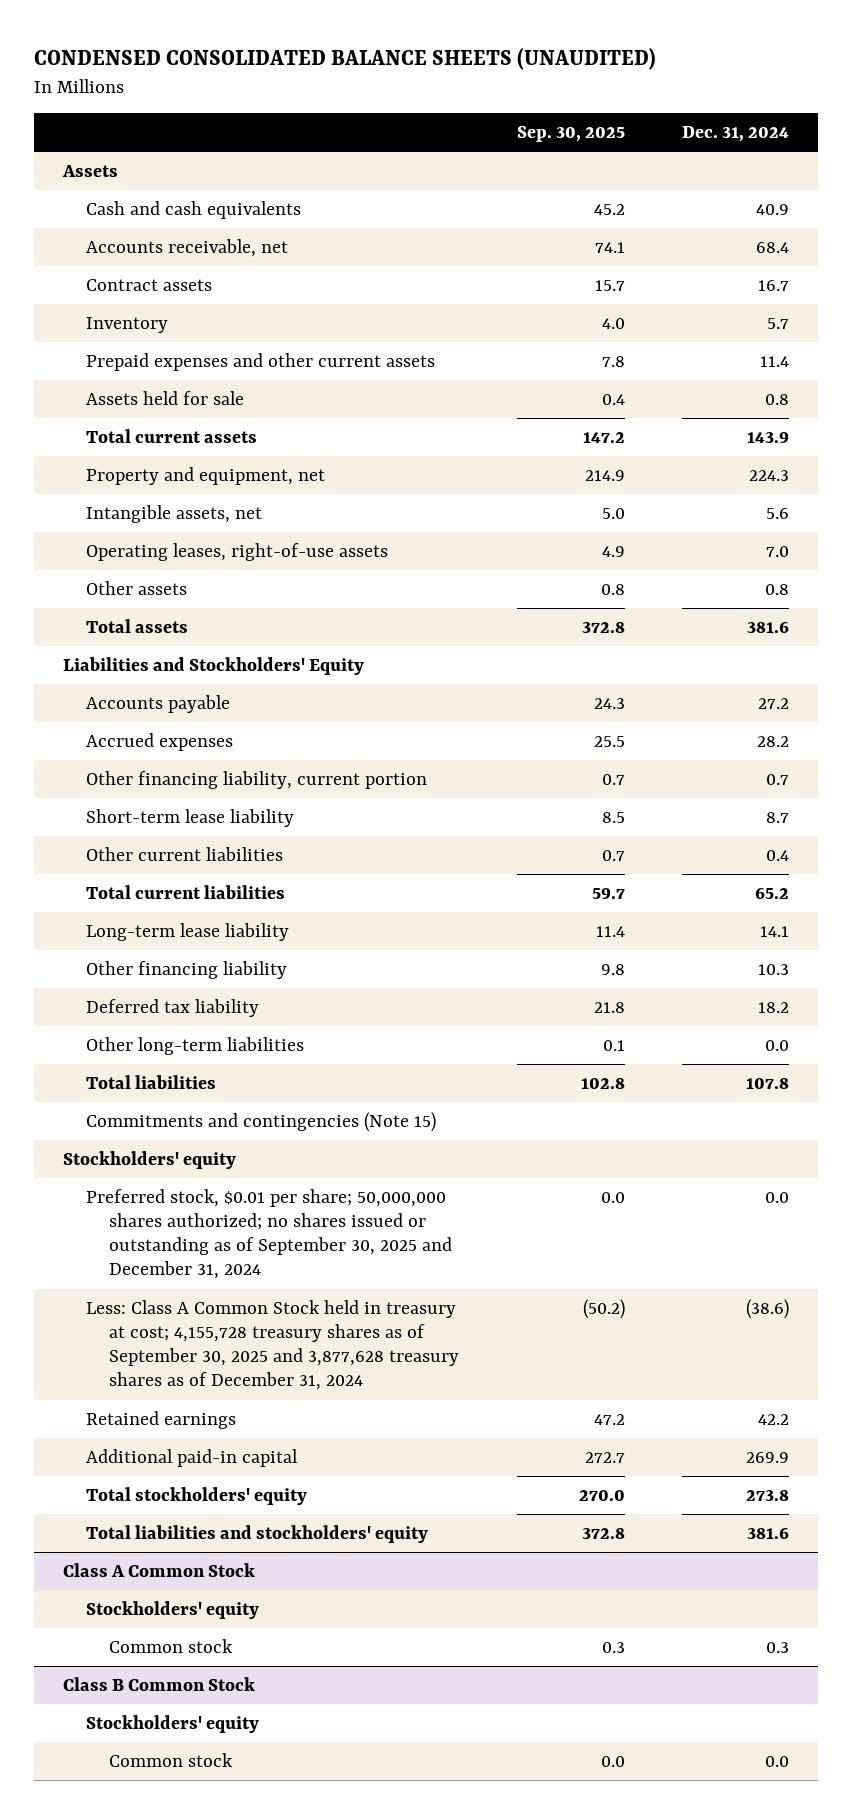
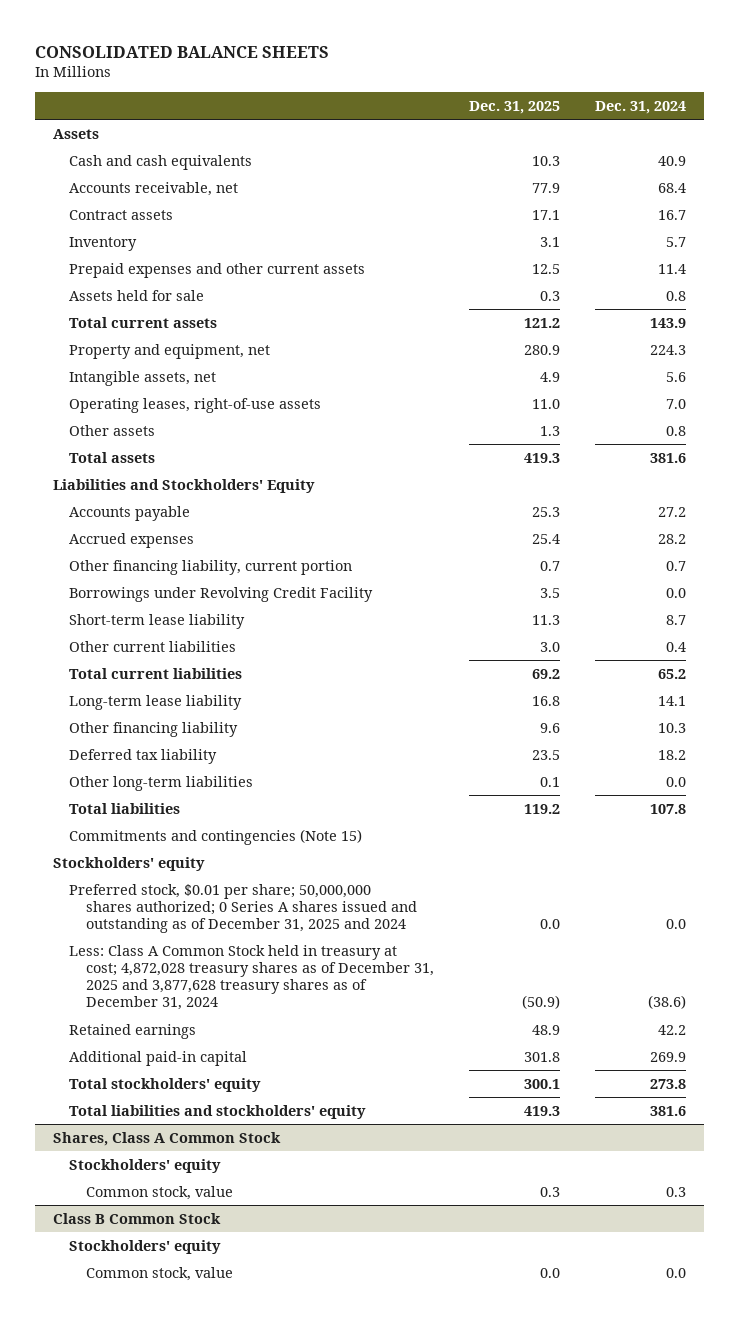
[33,48,656,71] CONDENSED CONSOLIDATED BALANCE SHEETS (UNAUDITED) -> [35,45,330,58] CONSOLIDATED BALANCE SHEETS
[516,125,625,142] Sep. 30, 2025 -> none
none -> [469,100,561,114] Dec. 31, 2025
none -> [69,586,374,602] Borrowings under Revolving Credit Facility
[85,1188,452,1280] Preferred stock, $0.01 per share; 50,000,000 shares authorized; no shares issued or outstanding as of September 30, 2025 and December 31, 2024 -> [69,883,417,934] Preferred stock, $0.01 per share; 50,000,000 shares authorized; 0 Series A shares issued and outstanding as of December 31, 2025 and 2024
[85,1299,459,1391] Less: Class A Common Stock held in treasury at cost; 4,155,728 treasury shares as of September 30, 2025 and 3,877,628 treasury shares as of December 31, 2024 -> [69,944,434,1011] Less: Class A Common Stock held in treasury at cost; 4,872,028 treasury shares as of December 31, 2025 and 3,877,628 treasury shares as of December 31, 2024
[62,1562,255,1577] Class A Common Stock -> [52,1131,281,1146] Shares, Class A Common Stock
[108,1638,233,1653] Common stock -> [85,1185,233,1200] Common stock, value
[108,1752,233,1767] Common stock -> [85,1266,233,1281] Common stock, value

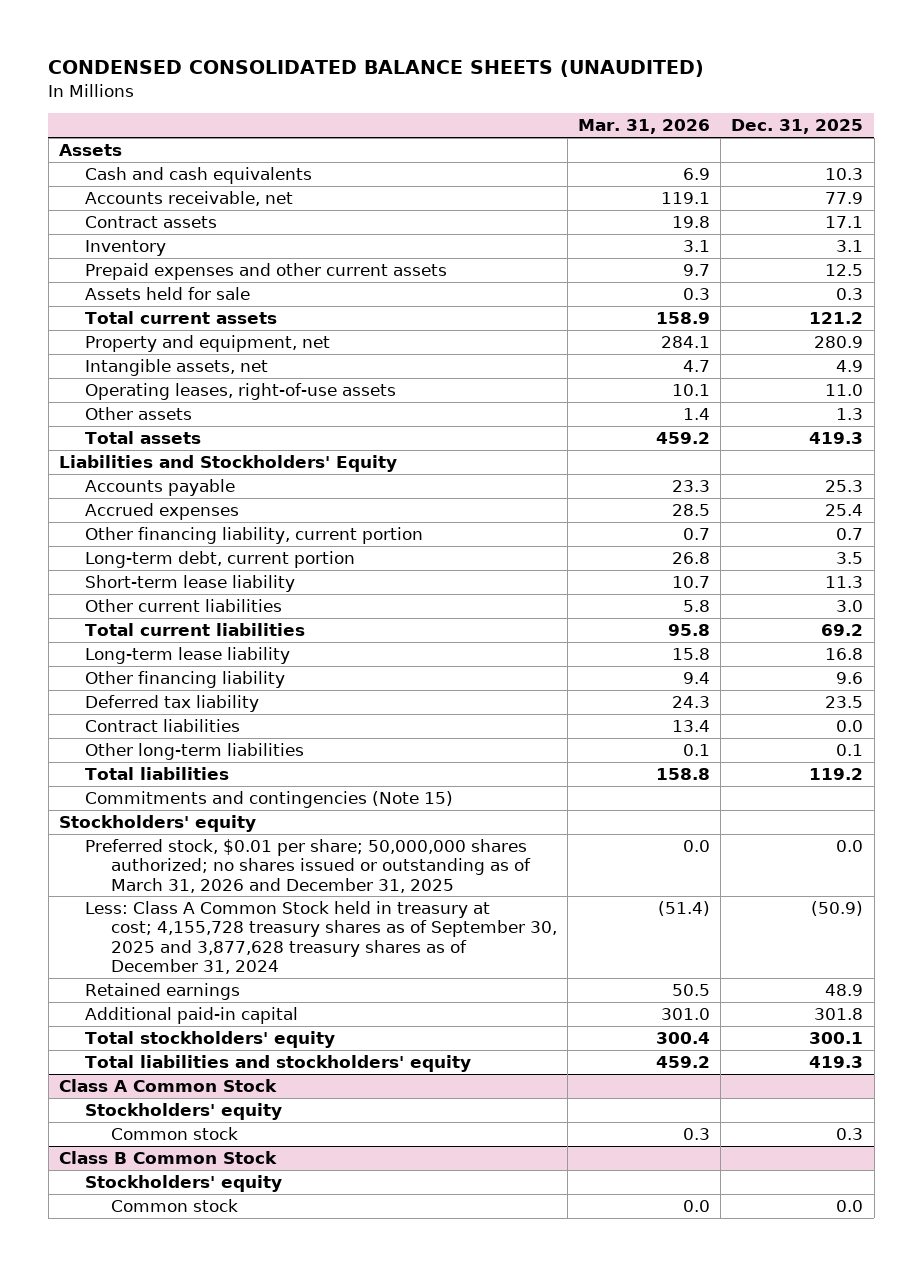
[35,45,330,58] CONSOLIDATED BALANCE SHEETS -> [48,60,705,78] CONDENSED CONSOLIDATED BALANCE SHEETS (UNAUDITED)
[595,100,687,114] Dec. 31, 2024 -> none
none -> [578,119,711,135] Mar. 31, 2026
[69,586,374,602] Borrowings under Revolving Credit Facility -> [84,550,355,568] Long-term debt, current portion
none -> [84,718,240,732] Contract liabilities
[69,883,417,934] Preferred stock, $0.01 per share; 50,000,000 shares authorized; 0 Series A shares issued and outstanding as of December 31, 2025 and 2024 -> [84,838,531,893] Preferred stock, $0.01 per share; 50,000,000 shares authorized; no shares issued or outstanding as of March 31, 2026 and December 31, 2025
[69,944,434,1011] Less: Class A Common Stock held in treasury at cost; 4,872,028 treasury shares as of December 31, 2025 and 3,877,628 treasury shares as of December 31, 2024 -> [84,900,557,975] Less: Class A Common Stock held in treasury at cost; 4,155,728 treasury shares as of September 30, 2025 and 3,877,628 treasury shares as of December 31, 2024
[52,1131,281,1146] Shares, Class A Common Stock -> [58,1078,277,1092] Class A Common Stock
[85,1185,233,1200] Common stock, value -> [110,1126,238,1140] Common stock
[85,1266,233,1281] Common stock, value -> [110,1198,238,1212] Common stock

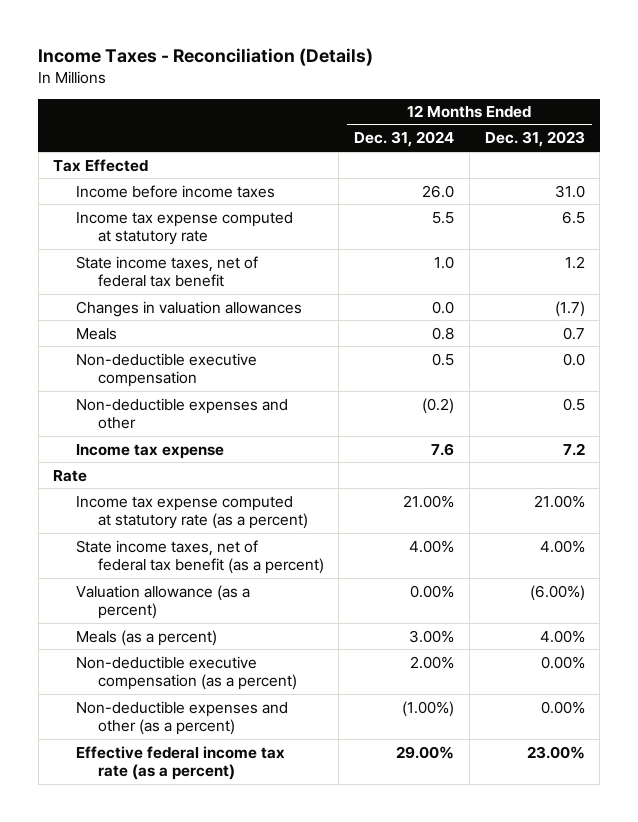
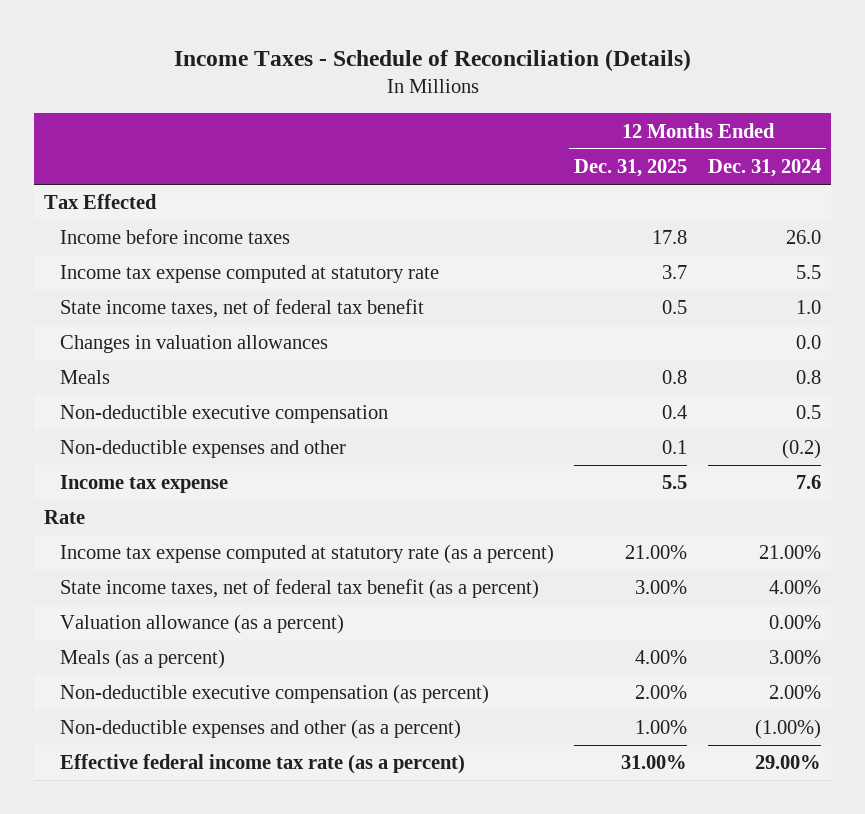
[38,48,374,67] Income Taxes - Reconciliation (Details) -> [173,48,691,71] Income Taxes - Schedule of Reconciliation (Details)
[484,131,585,148] Dec. 31, 2023 -> none
none -> [574,159,688,178] Dec. 31, 2025
[75,655,297,690] Non-deductible executive compensation (as a percent) -> [59,684,489,705] Non-deductible executive compensation (as percent)

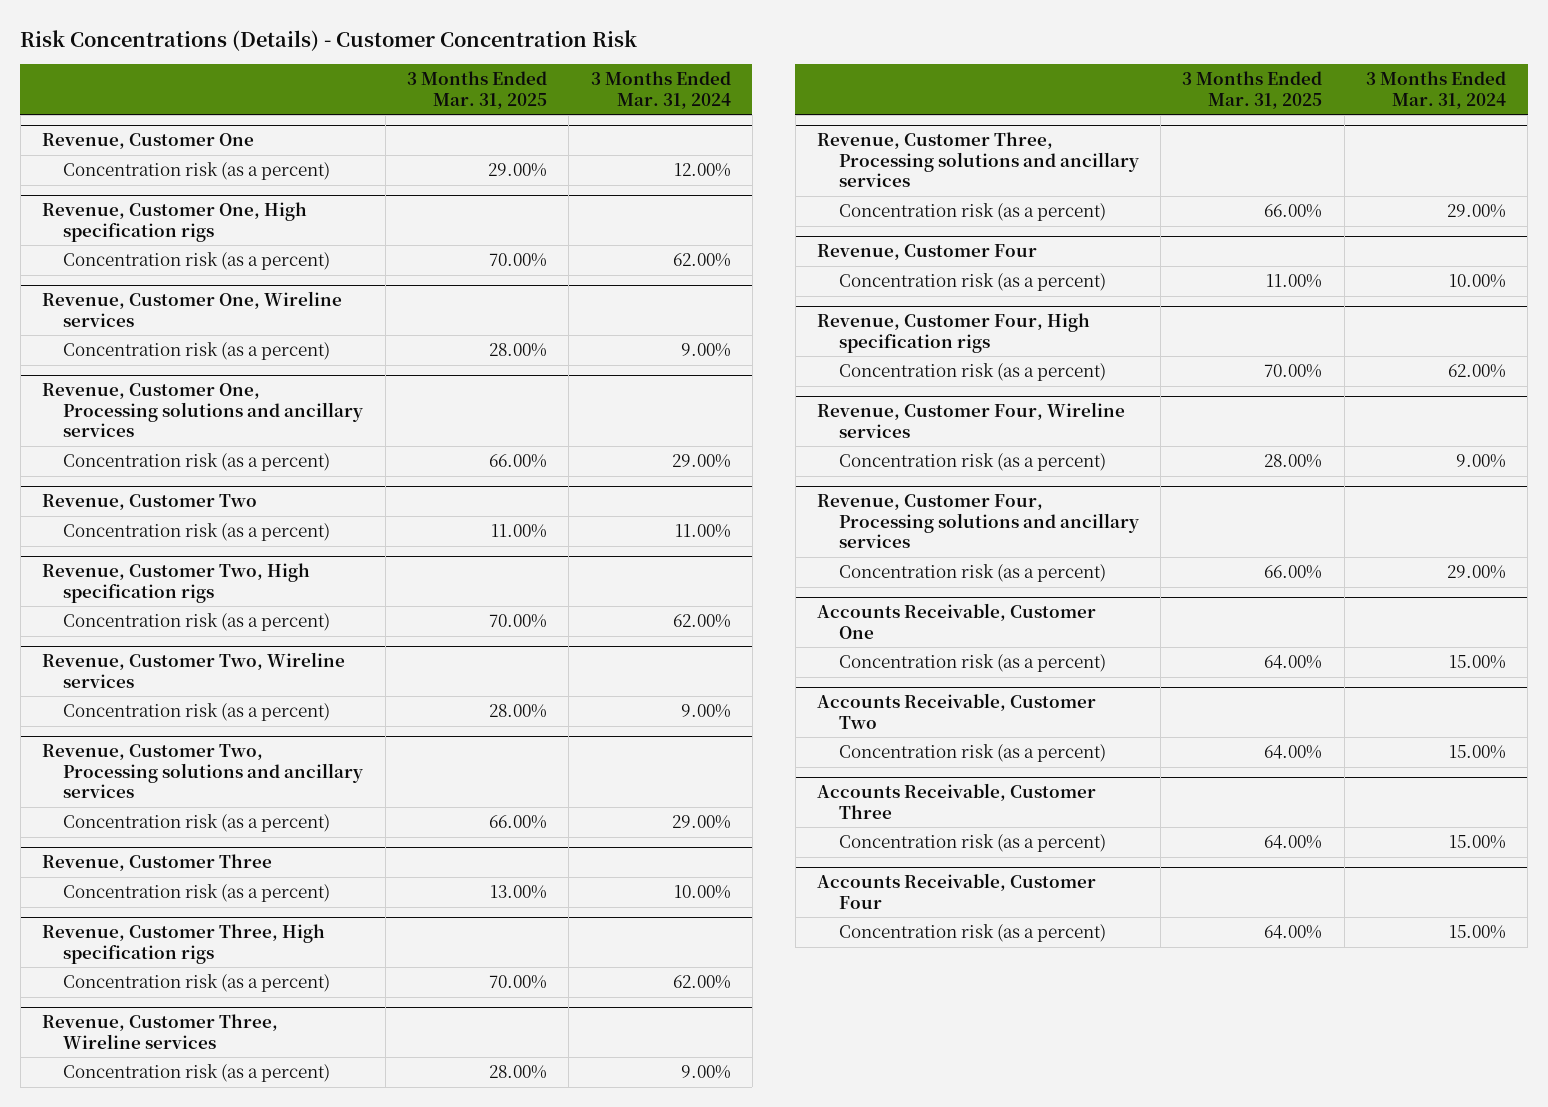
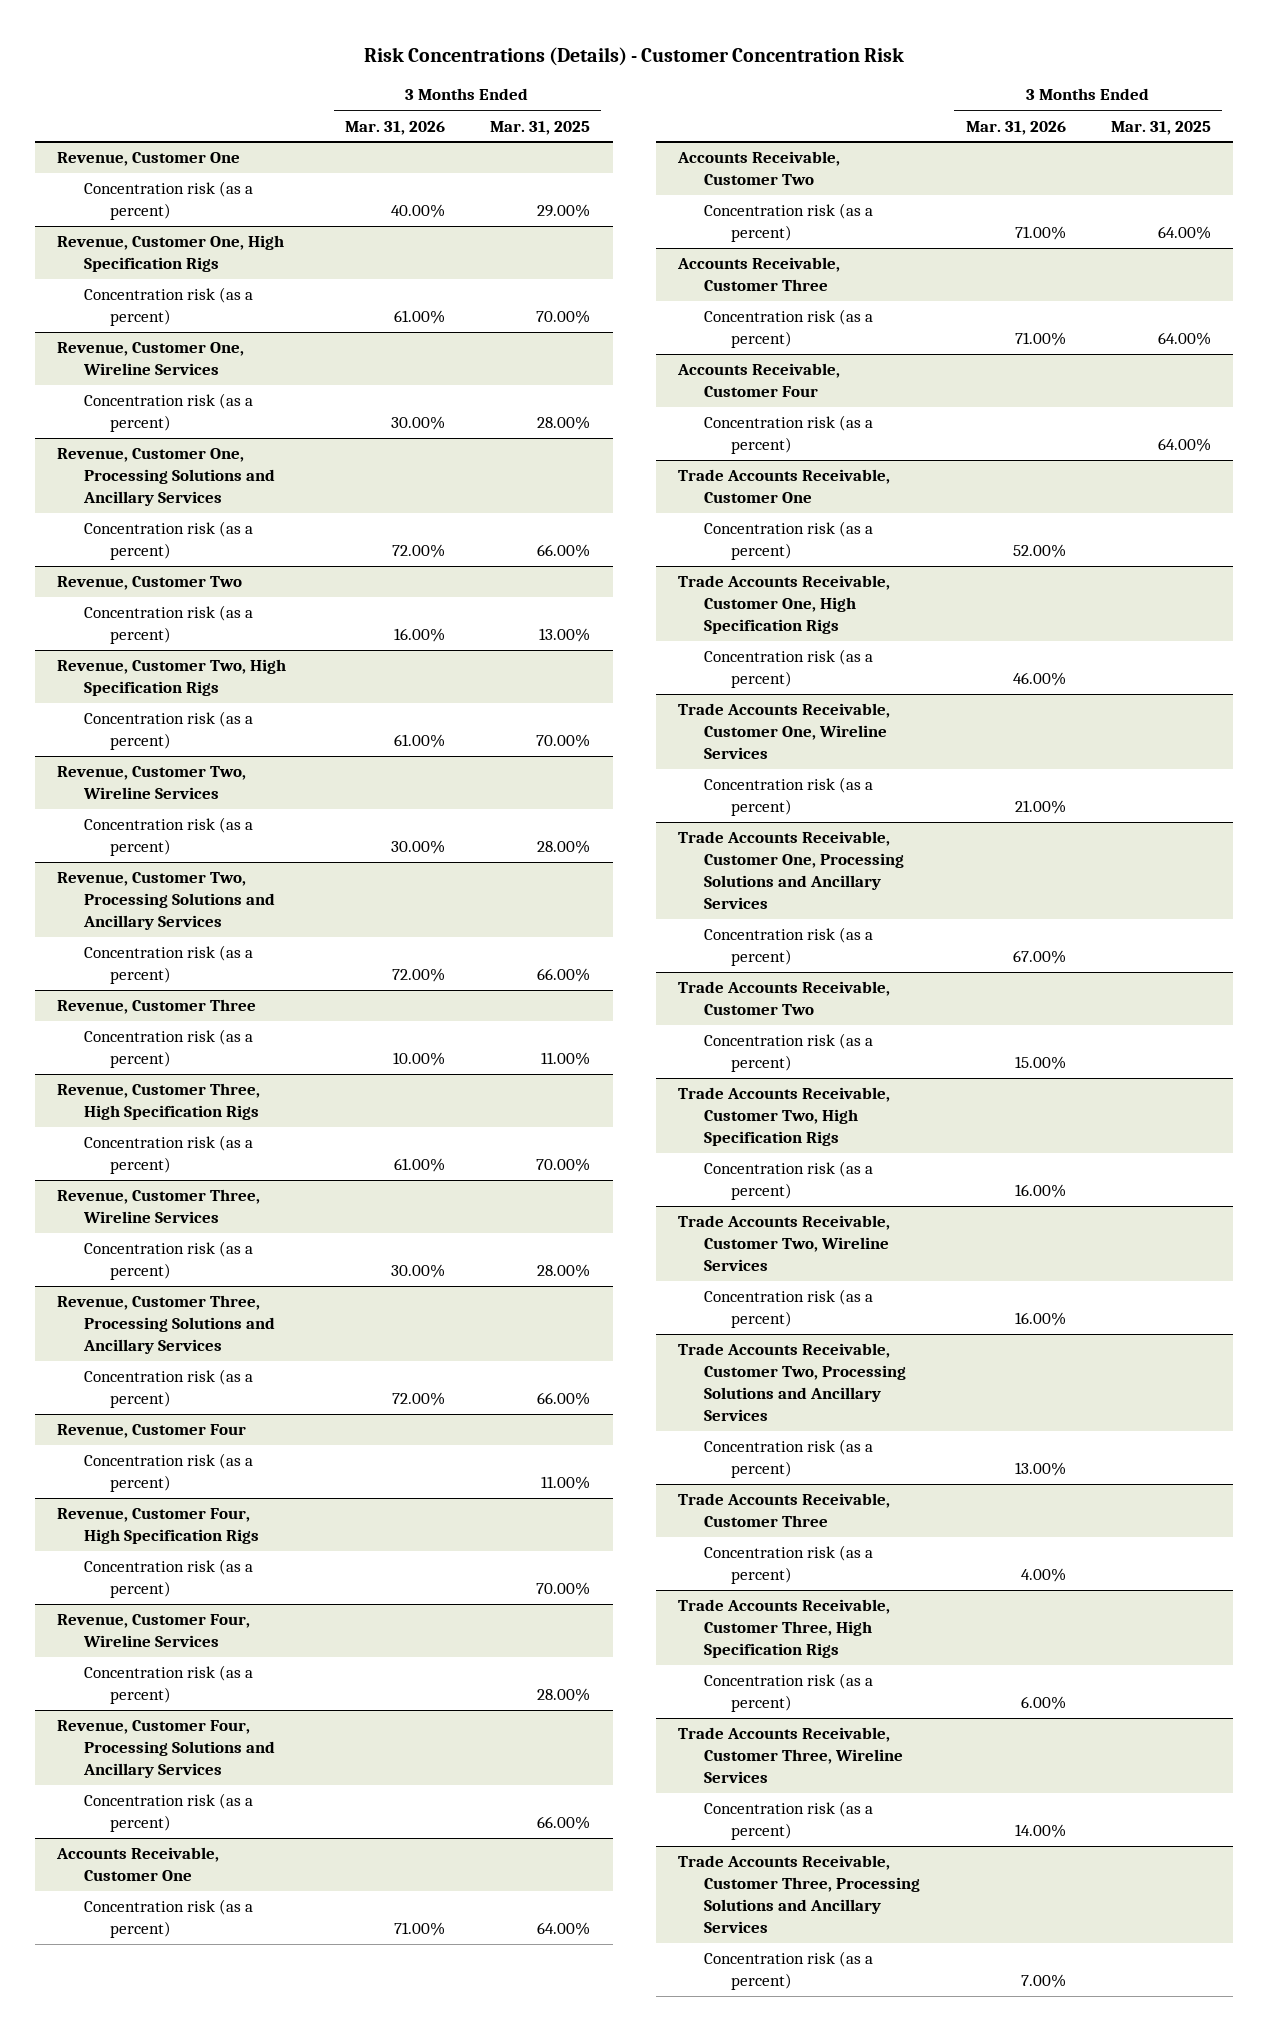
[590,71,731,109] 3 Months Ended Mar. 31, 2024 -> none
none -> [344,120,445,135] Mar. 31, 2026
[41,202,307,242] Revenue, Customer One, High specification rigs -> [57,235,285,273] Revenue, Customer One, High Specification Rigs
[41,291,342,327] Revenue, Customer One, Wireline services -> [57,342,245,376] Revenue, Customer One, Wireline Services
[41,383,364,438] Revenue, Customer One, Processing solutions and ancillary services -> [57,448,275,507] Revenue, Customer One, Processing Solutions and Ancillary Services
[490,524,547,539] 11.00% -> [539,628,591,643] 13.00%
[41,563,310,603] Revenue, Customer Two, High specification rigs -> [57,659,287,697] Revenue, Customer Two, High Specification Rigs
[41,652,345,688] Revenue, Customer Two, Wireline services -> [57,766,247,800] Revenue, Customer Two, Wireline Services
[41,744,364,799] Revenue, Customer Two, Processing solutions and ancillary services -> [57,872,275,931] Revenue, Customer Two, Processing Solutions and Ancillary Services
[489,885,547,900] 13.00% -> [541,1052,591,1067] 11.00%
[41,924,325,964] Revenue, Customer Three, High specification rigs -> [57,1083,261,1121] Revenue, Customer Three, High Specification Rigs
[41,1014,278,1049] Revenue, Customer Three, Wireline services -> [57,1189,261,1224] Revenue, Customer Three, Wireline Services
[817,132,1139,188] Revenue, Customer Three, Processing solutions and ancillary services -> [57,1295,275,1355] Revenue, Customer Three, Processing Solutions and Ancillary Services
[817,313,1091,353] Revenue, Customer Four, High specification rigs -> [57,1508,259,1545] Revenue, Customer Four, High Specification Rigs
[817,402,1126,438] Revenue, Customer Four, Wireline services -> [57,1614,251,1648] Revenue, Customer Four, Wireline Services
[817,494,1139,549] Revenue, Customer Four, Processing solutions and ancillary services -> [57,1720,275,1779] Revenue, Customer Four, Processing Solutions and Ancillary Services
none -> [678,469,891,504] Trade Accounts Receivable, Customer One
none -> [704,521,874,561] Concentration risk (as a percent)
none -> [678,575,891,635] Trade Accounts Receivable, Customer One, High Specification Rigs
none -> [704,649,874,689] Concentration risk (as a percent)
none -> [678,703,891,760] Trade Accounts Receivable, Customer One, Wireline Services
none -> [704,777,874,817] Concentration risk (as a percent)
none -> [678,831,905,910] Trade Accounts Receivable, Customer One, Processing Solutions and Ancillary Services
none -> [704,927,874,967] Concentration risk (as a percent)
none -> [678,981,891,1016] Trade Accounts Receivable, Customer Two
none -> [704,1033,874,1073] Concentration risk (as a percent)
none -> [678,1087,891,1147] Trade Accounts Receivable, Customer Two, High Specification Rigs
none -> [704,1161,874,1201] Concentration risk (as a percent)
none -> [678,1215,891,1272] Trade Accounts Receivable, Customer Two, Wireline Services
none -> [704,1289,874,1329] Concentration risk (as a percent)
none -> [678,1343,907,1422] Trade Accounts Receivable, Customer Two, Processing Solutions and Ancillary Services
none -> [704,1439,874,1479] Concentration risk (as a percent)
none -> [678,1493,891,1528] Trade Accounts Receivable, Customer Three
none -> [704,1545,874,1585] Concentration risk (as a percent)
none -> [678,1599,891,1659] Trade Accounts Receivable, Customer Three, High Specification Rigs
none -> [704,1673,874,1713] Concentration risk (as a percent)
none -> [678,1727,904,1784] Trade Accounts Receivable, Customer Three, Wireline Services
none -> [704,1801,874,1841] Concentration risk (as a percent)
none -> [678,1855,921,1934] Trade Accounts Receivable, Customer Three, Processing Solutions and Ancillary Services
none -> [704,1951,874,1991] Concentration risk (as a percent)

